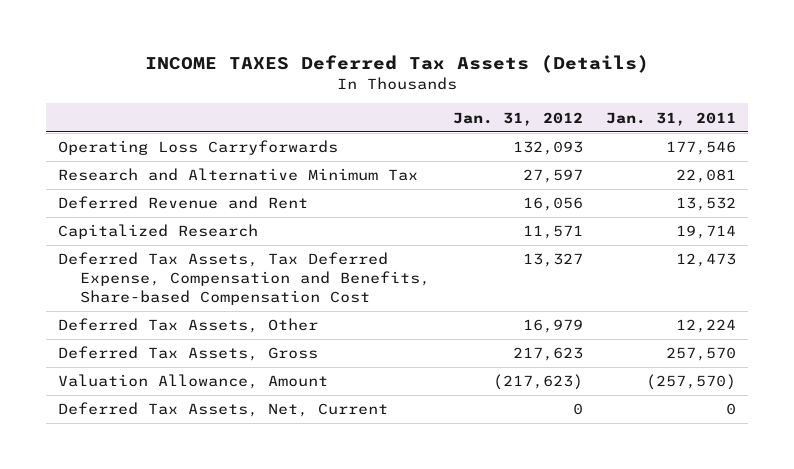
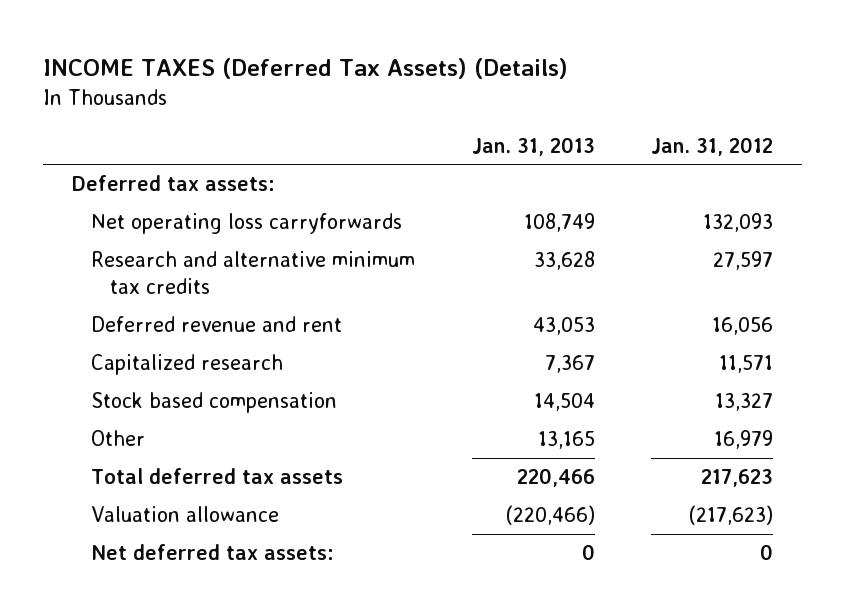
[145,54,650,73] INCOME TAXES Deferred Tax Assets (Details) -> [43,58,569,80] INCOME TAXES (Deferred Tax Assets) (Details)
[606,111,737,126] Jan. 31, 2011 -> none
none -> [471,136,595,156] Jan. 31, 2013
none -> [71,175,275,192] Deferred tax assets:
[57,140,338,156] Operating Loss Carryforwards -> [90,213,402,235] Net operating loss carryforwards
[57,168,418,182] Research and Alternative Minimum Tax -> [90,251,415,295] Research and alternative minimum tax credits
[57,196,308,210] Deferred Revenue and Rent -> [90,316,342,333] Deferred revenue and rent
[57,224,258,240] Capitalized Research -> [90,354,283,376] Capitalized research
[57,252,431,305] Deferred Tax Assets, Tax Deferred Expense, Compensation and Benefits, Share-based Compensation Cost -> [90,392,337,414] Stock based compensation
[57,318,318,334] Deferred Tax Assets, Other -> [90,430,145,447] Other
[57,346,318,362] Deferred Tax Assets, Gross -> [90,468,343,485] Total deferred tax assets
[57,374,328,390] Valuation Allowance, Amount -> [90,506,279,523] Valuation allowance
[57,402,388,418] Deferred Tax Assets, Net, Current -> [90,544,334,561] Net deferred tax assets:

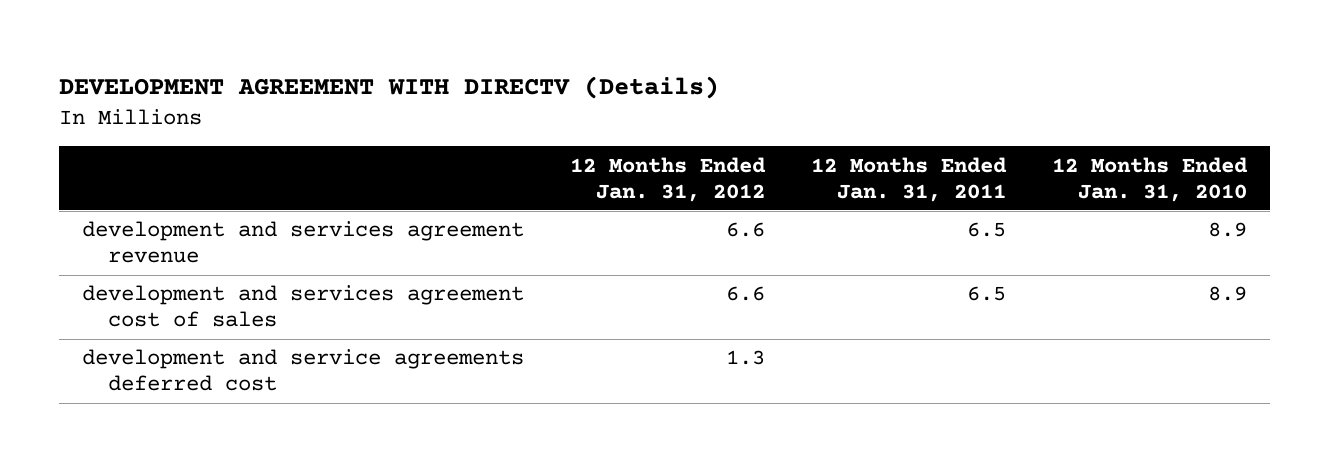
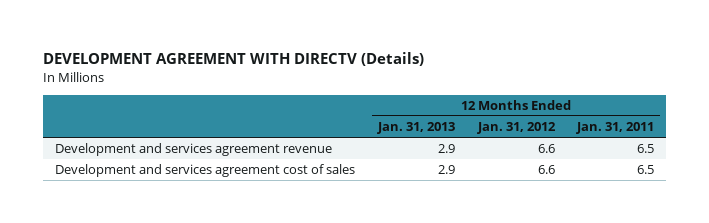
[1051,156,1248,202] 12 Months Ended Jan. 31, 2010 -> none
none -> [376,122,455,135] Jan. 31, 2013
[82,349,525,392] development and service agreements deferred cost -> none
[82,221,525,264] development and services agreement revenue -> [54,143,332,157] Development and services agreement revenue
[82,285,525,328] development and services agreement cost of sales -> [54,164,355,178] Development and services agreement cost of sales

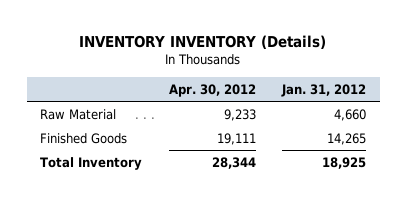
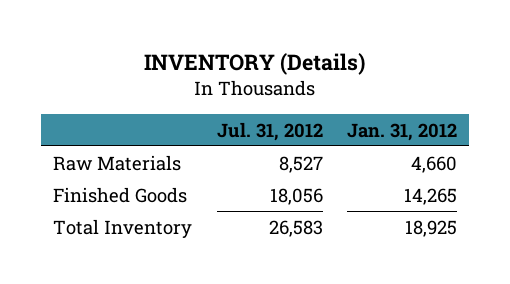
[79,34,327,49] INVENTORY INVENTORY (Details) -> [144,53,366,76] INVENTORY (Details)
[168,83,256,97] Apr. 30, 2012 -> none
none -> [216,121,323,141] Jul. 31, 2012
[39,108,116,120] Raw Material -> [53,154,182,171] Raw Materials

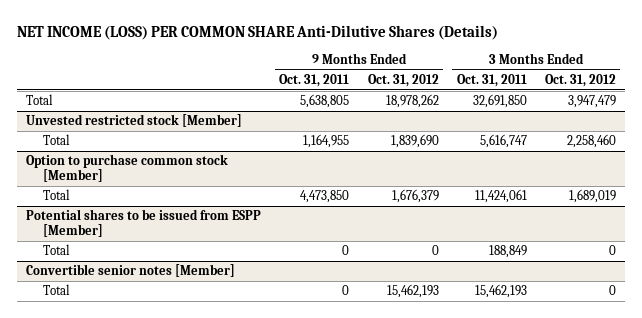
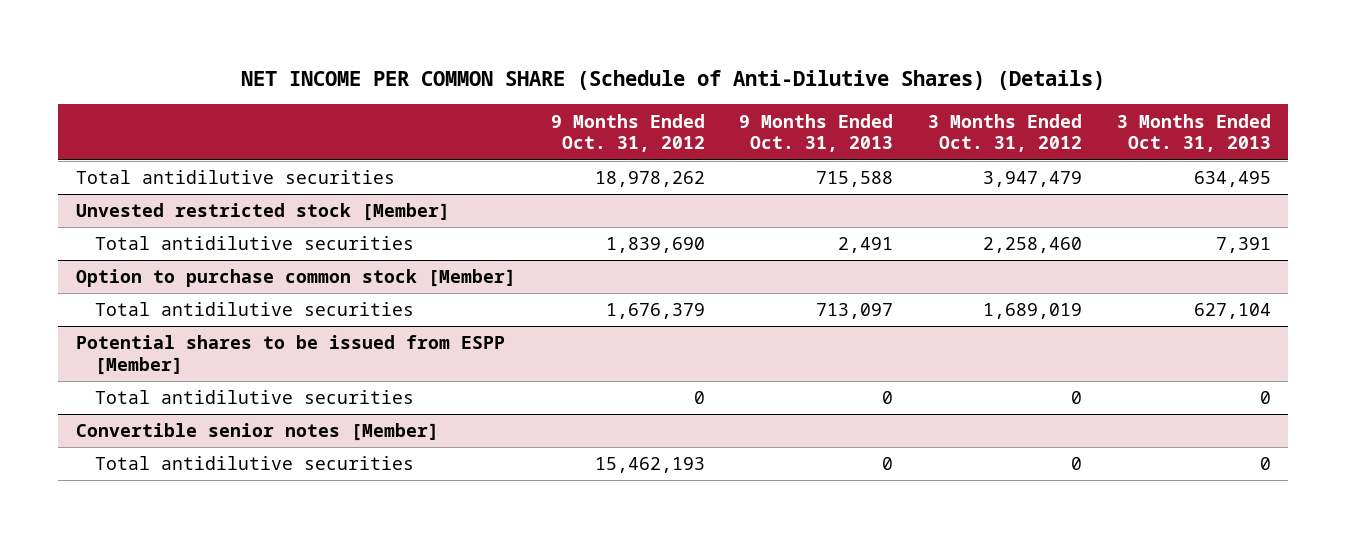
[17,24,499,40] NET INCOME (LOSS) PER COMMON SHARE Anti-Dilutive Shares (Details) -> [241,70,1106,91] NET INCOME PER COMMON SHARE (Schedule of Anti-Dilutive Shares) (Details)
[279,74,350,88] Oct. 31, 2011 -> none
[456,74,527,88] Oct. 31, 2011 -> none
none -> [739,113,894,153] 9 Months Ended Oct. 31, 2013
none -> [1117,113,1272,153] 3 Months Ended Oct. 31, 2013
[26,94,54,106] Total -> [75,170,395,185] Total antidilutive securities
[42,134,70,146] Total -> [95,236,415,251] Total antidilutive securities
[42,189,70,201] Total -> [95,302,415,317] Total antidilutive securities
[42,244,70,256] Total -> [95,390,415,405] Total antidilutive securities
[42,284,70,296] Total -> [95,456,415,471] Total antidilutive securities

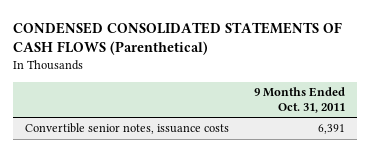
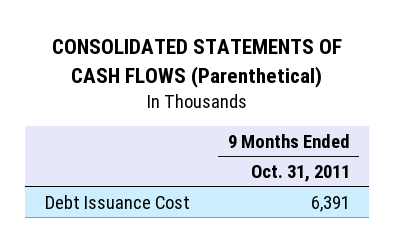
[13,21,343,56] CONDENSED CONSOLIDATED STATEMENTS OF CASH FLOWS (Parenthetical) -> [52,39,343,88] CONSOLIDATED STATEMENTS OF CASH FLOWS (Parenthetical)
[25,123,230,135] Convertible senior notes, issuance costs -> [44,194,190,209] Debt Issuance Cost

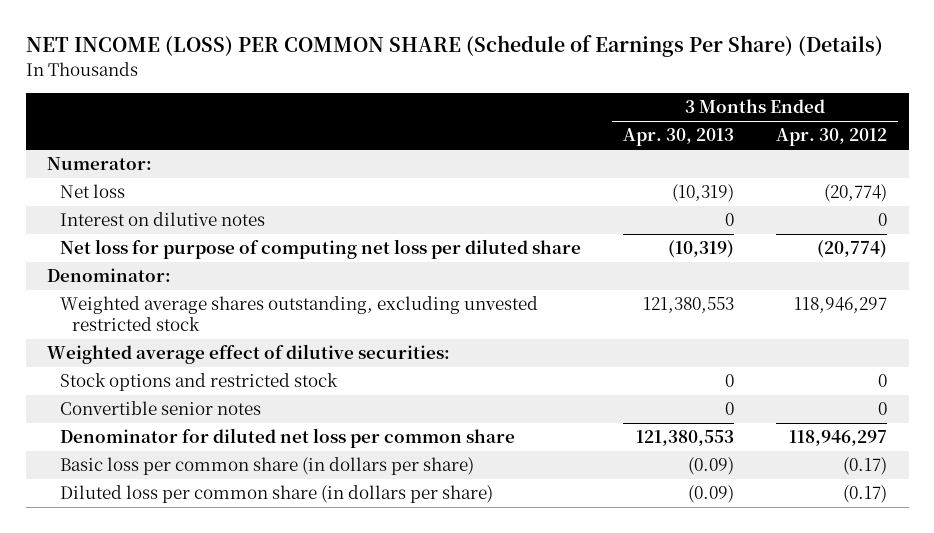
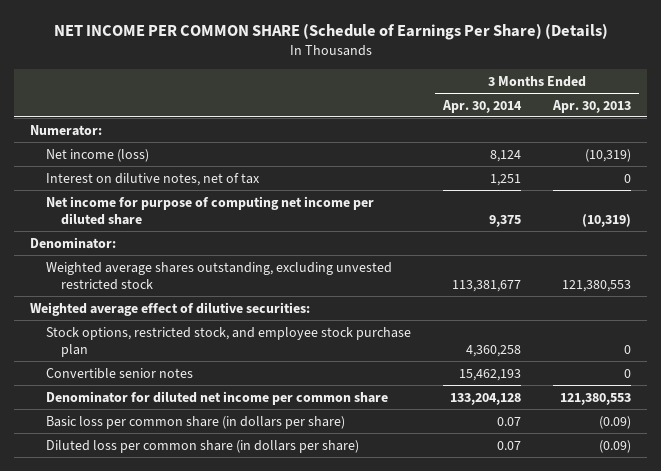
[25,35,883,58] NET INCOME (LOSS) PER COMMON SHARE (Schedule of Earnings Per Share) (Details) -> [53,23,608,41] NET INCOME PER COMMON SHARE (Schedule of Earnings Per Share) (Details)
[776,128,888,147] Apr. 30, 2012 -> none
none -> [441,99,522,113] Apr. 30, 2014
[59,184,125,199] Net loss -> [45,148,149,162] Net income (loss)
[59,212,265,227] Interest on dilutive notes -> [45,172,260,186] Interest on dilutive notes, net of tax
[59,239,581,260] Net loss for purpose of computing net loss per diluted share -> [45,195,374,225] Net income for purpose of computing net income per diluted share
[59,373,338,392] Stock options and restricted stock -> [45,326,411,357] Stock options, restricted stock, and employee stock purchase plan
[59,428,515,449] Denominator for diluted net loss per common share -> [45,390,388,405] Denominator for diluted net income per common share

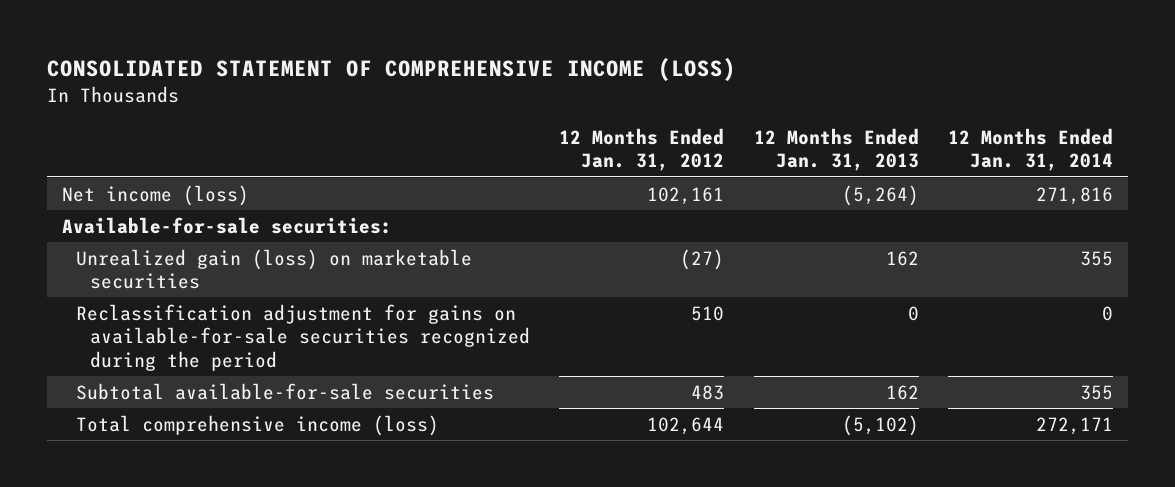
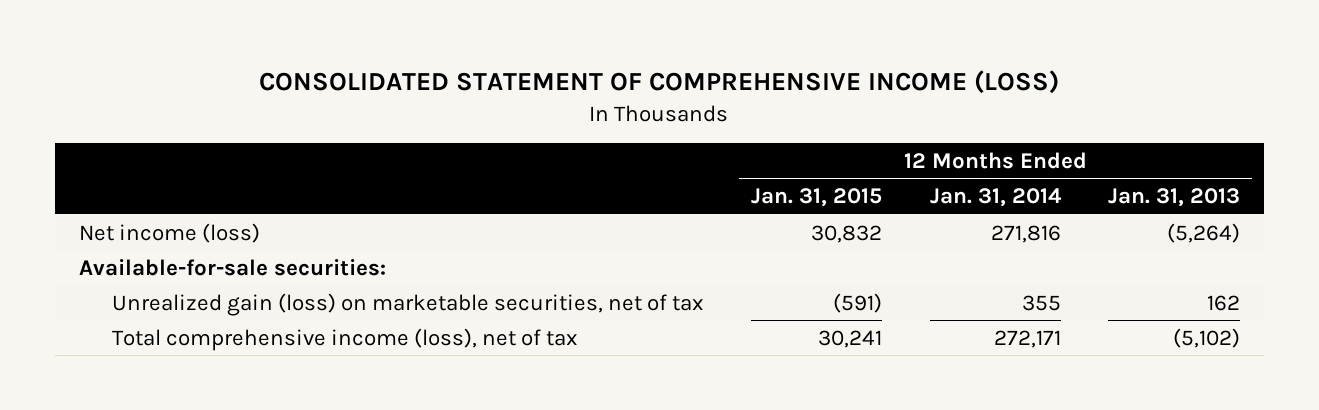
[559,127,725,172] 12 Months Ended Jan. 31, 2012 -> none
none -> [751,188,883,208] Jan. 31, 2015
[75,303,530,371] Reclassification adjustment for gains on available-for-sale securities recognized during the period -> none
[75,382,494,400] Subtotal available-for-sale securities -> none
[75,248,472,290] Unrealized gain (loss) on marketable securities -> [111,292,704,316] Unrealized gain (loss) on marketable securities, net of tax
[75,414,439,436] Total comprehensive income (loss) -> [111,327,578,351] Total comprehensive income (loss), net of tax

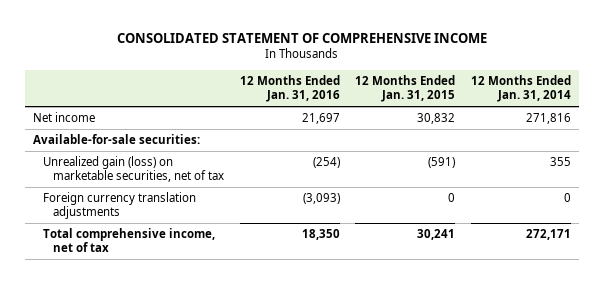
[259,70,1060,95] CONSOLIDATED STATEMENT OF COMPREHENSIVE INCOME (LOSS) -> [117,32,488,43] CONSOLIDATED STATEMENT OF COMPREHENSIVE INCOME
[1108,188,1241,208] Jan. 31, 2013 -> none
none -> [239,74,340,103] 12 Months Ended Jan. 31, 2016
[78,222,260,243] Net income (loss) -> [33,112,96,123] Net income
none -> [42,192,196,220] Foreign currency translation adjustments
[111,327,578,351] Total comprehensive income (loss), net of tax -> [42,228,215,253] Total comprehensive income, net of tax

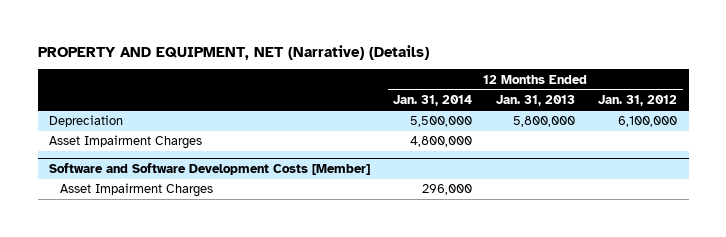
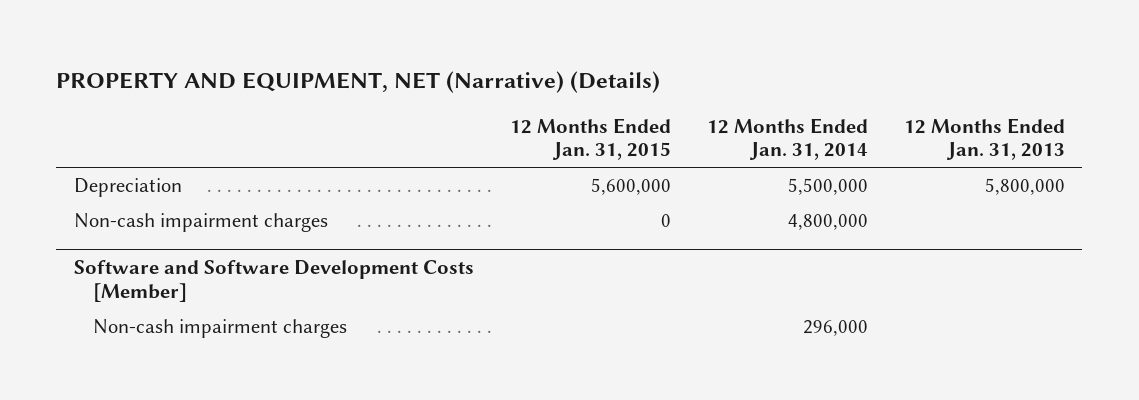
[597,95,677,107] Jan. 31, 2012 -> none
none -> [510,117,672,161] 12 Months Ended Jan. 31, 2015
[49,135,203,150] Asset Impairment Charges -> [74,213,329,233] Non-cash impairment charges
[59,183,213,198] Asset Impairment Charges -> [93,319,348,339] Non-cash impairment charges

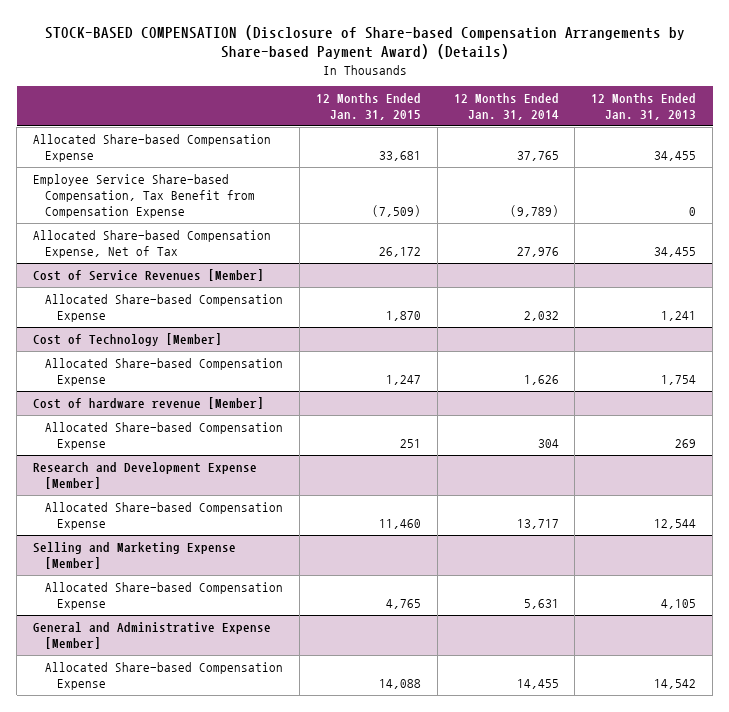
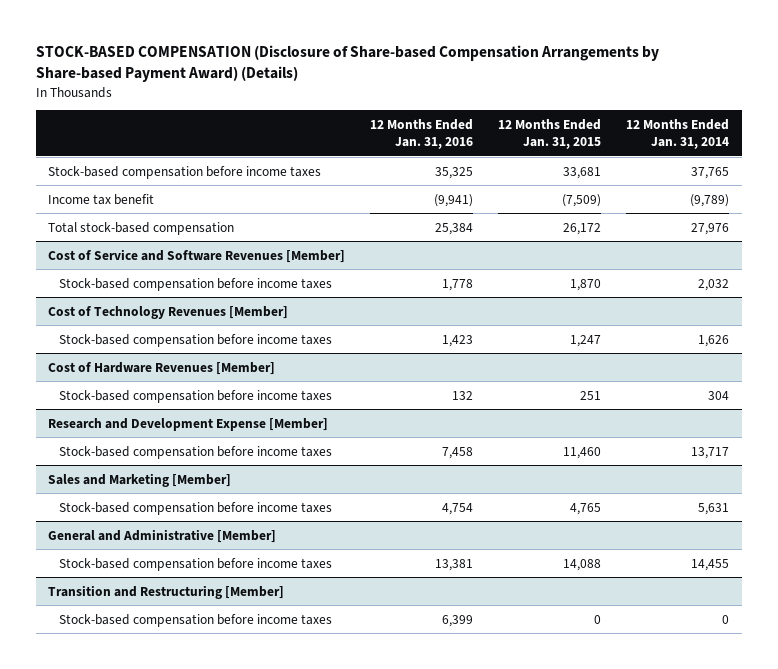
[591,93,697,121] 12 Months Ended Jan. 31, 2013 -> none
none -> [370,118,474,150] 12 Months Ended Jan. 31, 2016
[33,133,272,162] Allocated Share-based Compensation Expense -> [48,165,322,179] Stock-based compensation before income taxes
[33,173,256,218] Employee Service Share-based Compensation, Tax Benefit from Compensation Expense -> [48,193,155,205] Income tax benefit
[33,229,272,258] Allocated Share-based Compensation Expense, Net of Tax -> [48,221,235,235] Total stock-based compensation
[33,268,265,281] Cost of Service Revenues [Member] -> [48,248,346,263] Cost of Service and Software Revenues [Member]
[45,293,284,322] Allocated Share-based Compensation Expense -> [59,277,333,291] Stock-based compensation before income taxes
[33,332,223,346] Cost of Technology [Member] -> [48,305,289,319] Cost of Technology Revenues [Member]
[45,357,284,386] Allocated Share-based Compensation Expense -> [59,333,333,347] Stock-based compensation before income taxes
[33,396,265,409] Cost of hardware revenue [Member] -> [48,361,276,375] Cost of Hardware Revenues [Member]
[45,421,284,450] Allocated Share-based Compensation Expense -> [59,389,333,403] Stock-based compensation before income taxes
[45,501,284,530] Allocated Share-based Compensation Expense -> [59,445,333,459] Stock-based compensation before income taxes
[33,541,237,569] Selling and Marketing Expense [Member] -> [48,472,232,487] Sales and Marketing [Member]
[45,581,284,610] Allocated Share-based Compensation Expense -> [59,501,333,515] Stock-based compensation before income taxes
[33,621,272,649] General and Administrative Expense [Member] -> [48,528,277,543] General and Administrative [Member]
[45,661,284,690] Allocated Share-based Compensation Expense -> [59,557,333,571] Stock-based compensation before income taxes
none -> [48,584,285,599] Transition and Restructuring [Member]
none -> [59,613,333,627] Stock-based compensation before income taxes

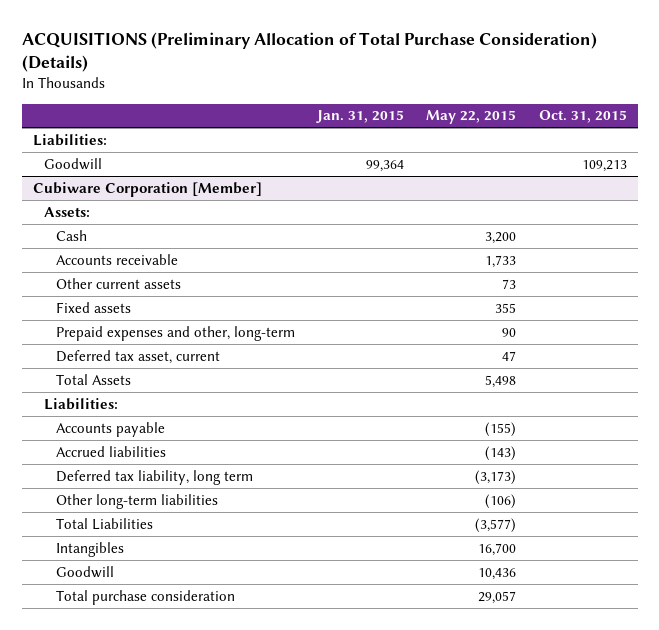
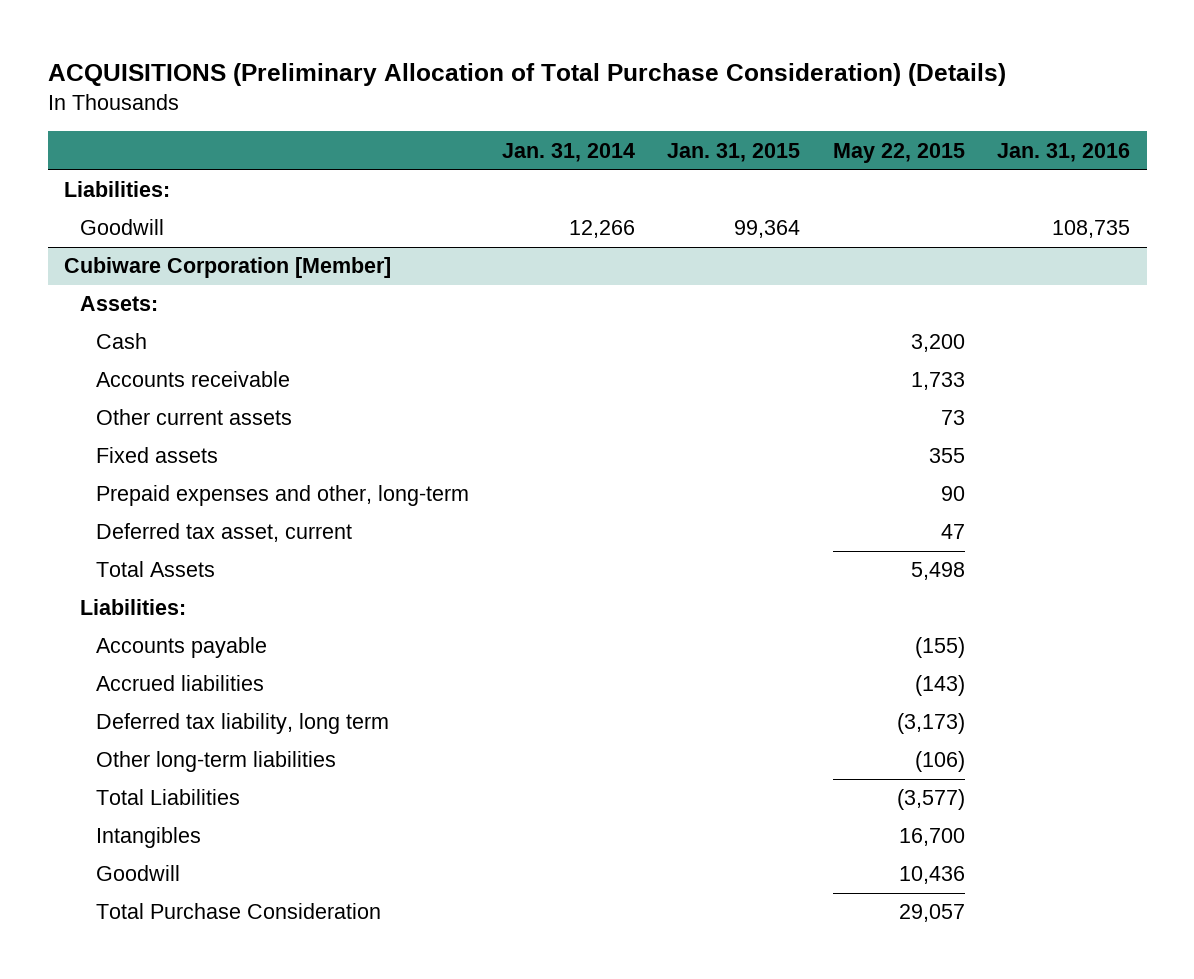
[538,110,627,124] Oct. 31, 2015 -> none
none -> [501,142,635,162] Jan. 31, 2014
none -> [997,142,1131,162] Jan. 31, 2016
[56,589,236,605] Total purchase consideration -> [96,903,382,920] Total Purchase Consideration

